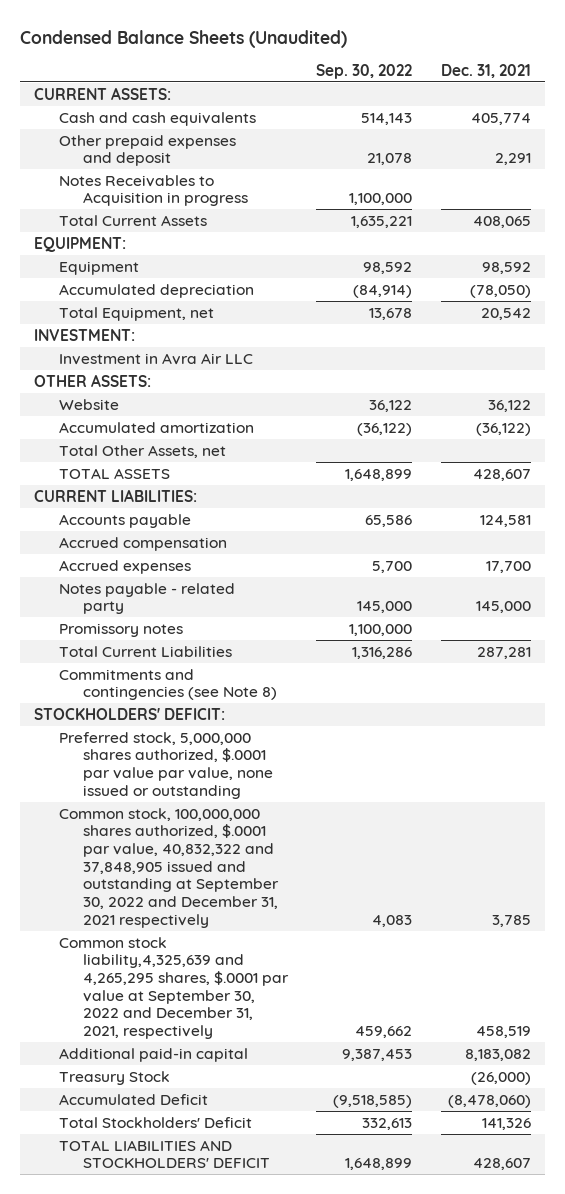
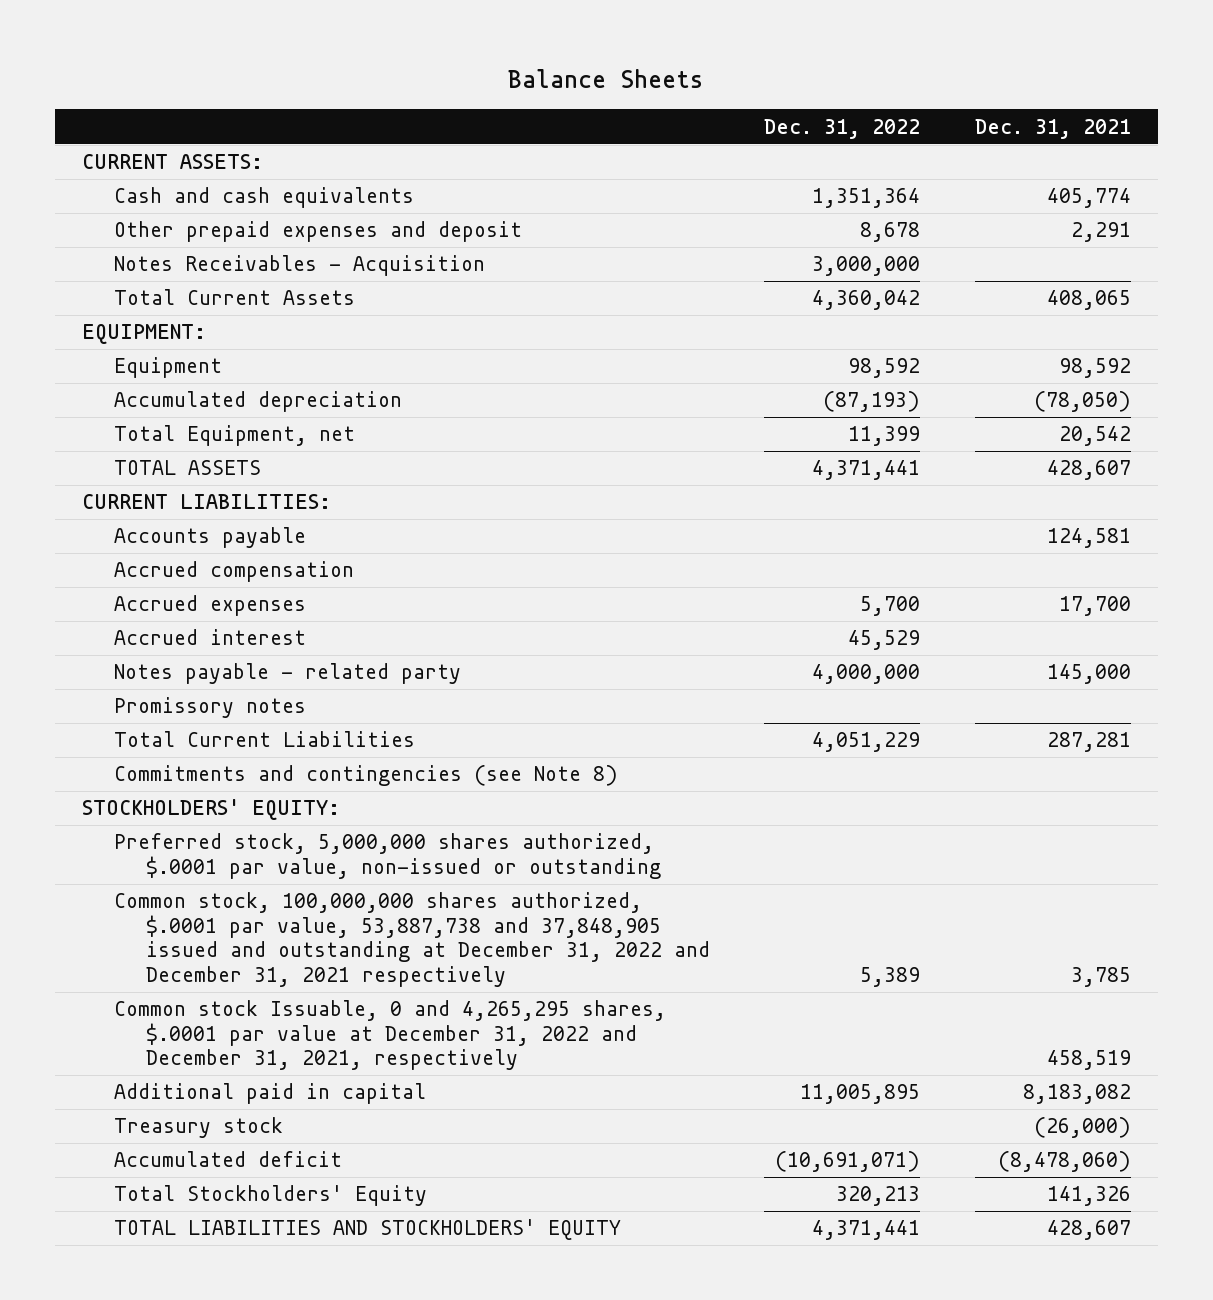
[20,29,348,48] Condensed Balance Sheets (Unaudited) -> [508,69,704,89] Balance Sheets
[316,64,413,80] Sep. 30, 2022 -> none
none -> [764,118,921,139] Dec. 31, 2022
[58,174,248,207] Notes Receivables to Acquisition in progress -> [114,255,486,277] Notes Receivables - Acquisition
[34,328,136,341] INVESTMENT: -> none
[58,352,253,365] Investment in Avra Air LLC -> none
[34,373,152,387] OTHER ASSETS: -> none
[58,398,119,410] Website -> none
[58,421,254,433] Accumulated amortization -> none
[58,444,226,458] Total Other Assets, net -> none
none -> [114,629,307,646] Accrued interest
[34,707,226,720] STOCKHOLDERS' DEFICIT: -> [82,799,341,821] STOCKHOLDERS' EQUITY:
[58,731,273,799] Preferred stock, 5,000,000 shares authorized, $.0001 par value par value, none issued or outstanding -> [114,833,661,879] Preferred stock, 5,000,000 shares authorized, $.0001 par value, non-issued or outstanding
[58,807,279,928] Common stock, 100,000,000 shares authorized, $.0001 par value, 40,832,322 and 37,848,905 issued and outstanding at September 30, 2022 and December 31, 2021 respectively -> [114,892,710,987] Common stock, 100,000,000 shares authorized, $.0001 par value, 53,887,738 and 37,848,905 issued and outstanding at December 31, 2022 and December 31, 2021 respectively
[58,936,289,1040] Common stock liability,4,325,639 and 4,265,295 shares, $.0001 par value at September 30, 2022 and December 31, 2021, respectively -> [114,1000,667,1071] Common stock Issuable, 0 and 4,265,295 shares, $.0001 par value at December 31, 2022 and December 31, 2021, respectively
[58,1047,248,1062] Additional paid-in capital -> [114,1083,427,1105] Additional paid in capital
[58,1070,170,1085] Treasury Stock -> [114,1117,284,1139] Treasury stock
[58,1093,208,1105] Accumulated Deficit -> [114,1151,343,1168] Accumulated deficit
[58,1116,252,1128] Total Stockholders' Deficit -> [114,1185,428,1207] Total Stockholders' Equity
[58,1139,270,1169] TOTAL LIABILITIES AND STOCKHOLDERS' DEFICIT -> [114,1219,622,1241] TOTAL LIABILITIES AND STOCKHOLDERS' EQUITY

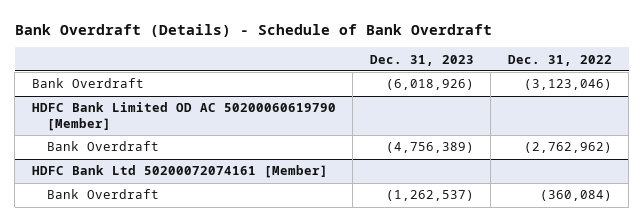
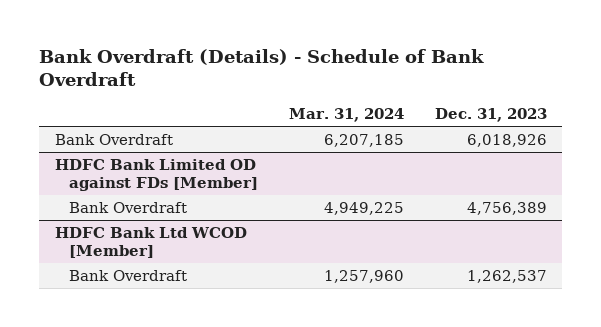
[507,54,612,66] Dec. 31, 2022 -> none
none -> [288,108,404,123] Mar. 31, 2024
[385,79,474,91] (6,018,926) -> [466,133,547,147] 6,018,926
[31,102,336,131] HDFC Bank Limited OD AC 50200060619790 [Member] -> [54,158,258,191] HDFC Bank Limited OD against FDs [Member]
[385,142,474,154] (4,756,389) -> [466,201,547,215] 4,756,389
[31,165,328,179] HDFC Bank Ltd 50200072074161 [Member] -> [54,226,247,258] HDFC Bank Ltd WCOD [Member]
[385,190,474,202] (1,262,537) -> [466,269,547,283] 1,262,537

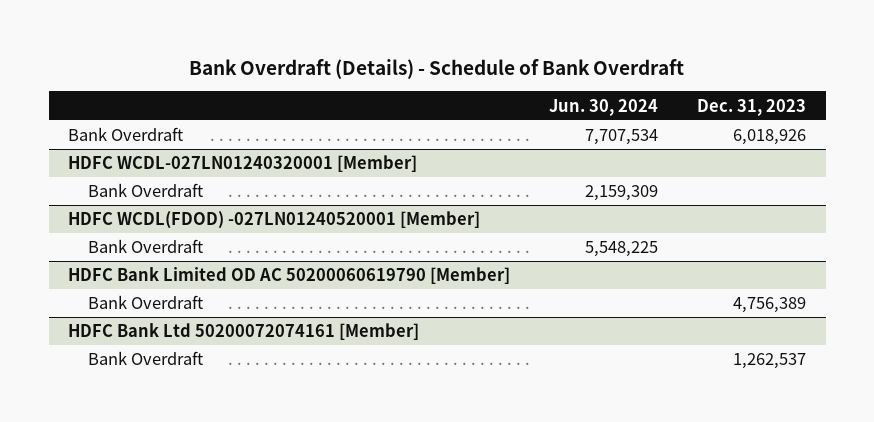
[288,108,404,123] Mar. 31, 2024 -> none
none -> [549,98,659,116] Jun. 30, 2024
none -> [68,155,418,173] HDFC WCDL-027LN01240320001 [Member]
none -> [87,183,203,198] Bank Overdraft
none -> [68,211,481,230] HDFC WCDL(FDOD) -027LN01240520001 [Member]
none -> [87,239,203,254] Bank Overdraft
[54,158,258,191] HDFC Bank Limited OD against FDs [Member] -> [68,267,511,285] HDFC Bank Limited OD AC 50200060619790 [Member]
[54,226,247,258] HDFC Bank Ltd WCOD [Member] -> [68,323,420,341] HDFC Bank Ltd 50200072074161 [Member]

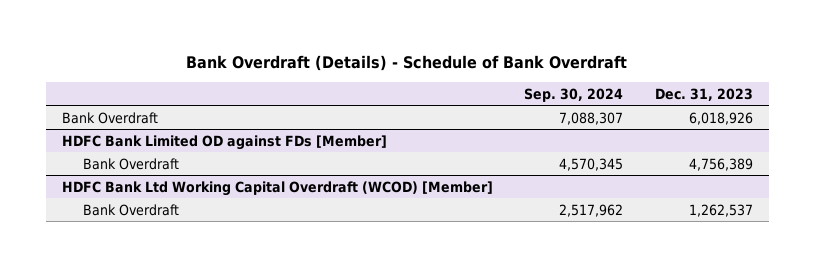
[549,98,659,116] Jun. 30, 2024 -> none
none -> [524,87,624,102] Sep. 30, 2024
[68,155,418,173] HDFC WCDL-027LN01240320001 [Member] -> none
[87,183,203,198] Bank Overdraft -> none
[68,211,481,230] HDFC WCDL(FDOD) -027LN01240520001 [Member] -> none
[87,239,203,254] Bank Overdraft -> none
[68,267,511,285] HDFC Bank Limited OD AC 50200060619790 [Member] -> [61,134,387,150] HDFC Bank Limited OD against FDs [Member]
[68,323,420,341] HDFC Bank Ltd 50200072074161 [Member] -> [61,180,493,196] HDFC Bank Ltd Working Capital Overdraft (WCOD) [Member]

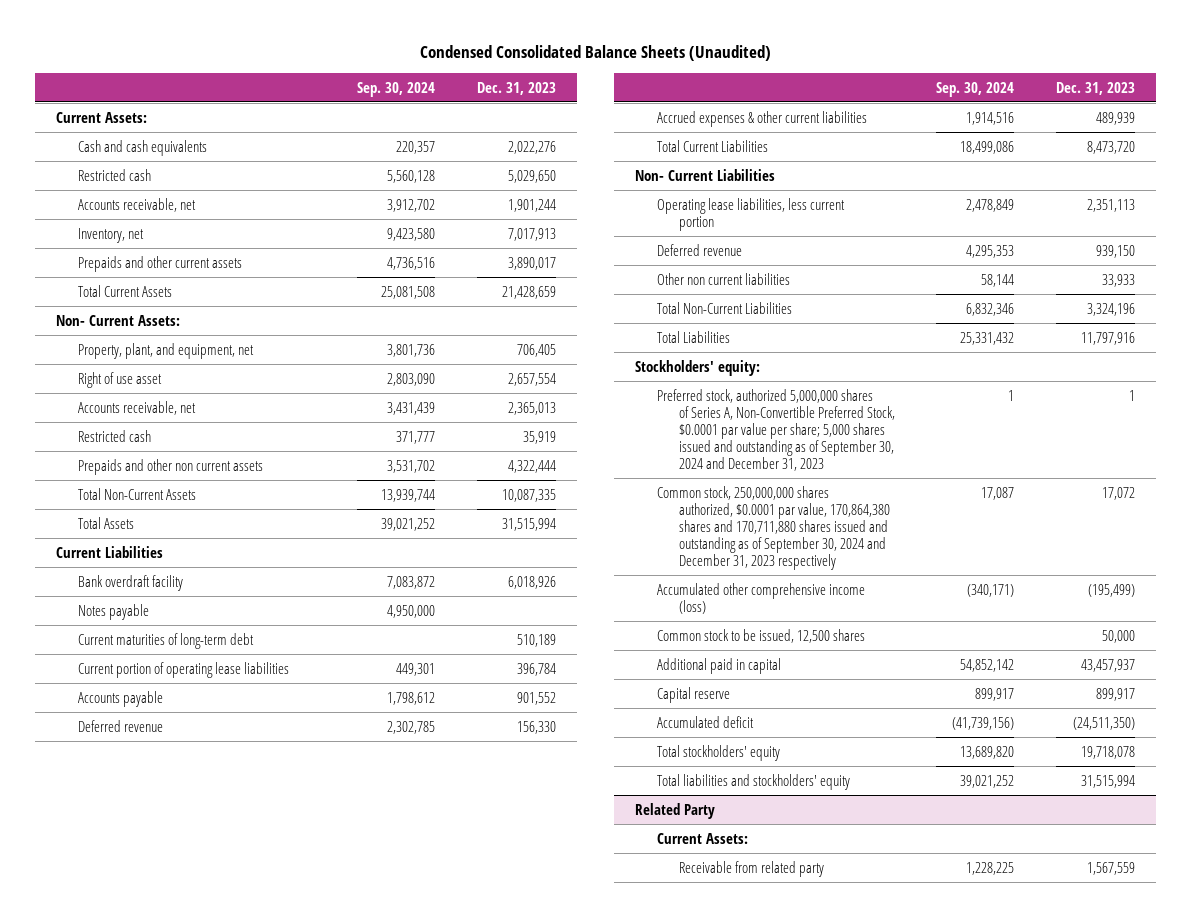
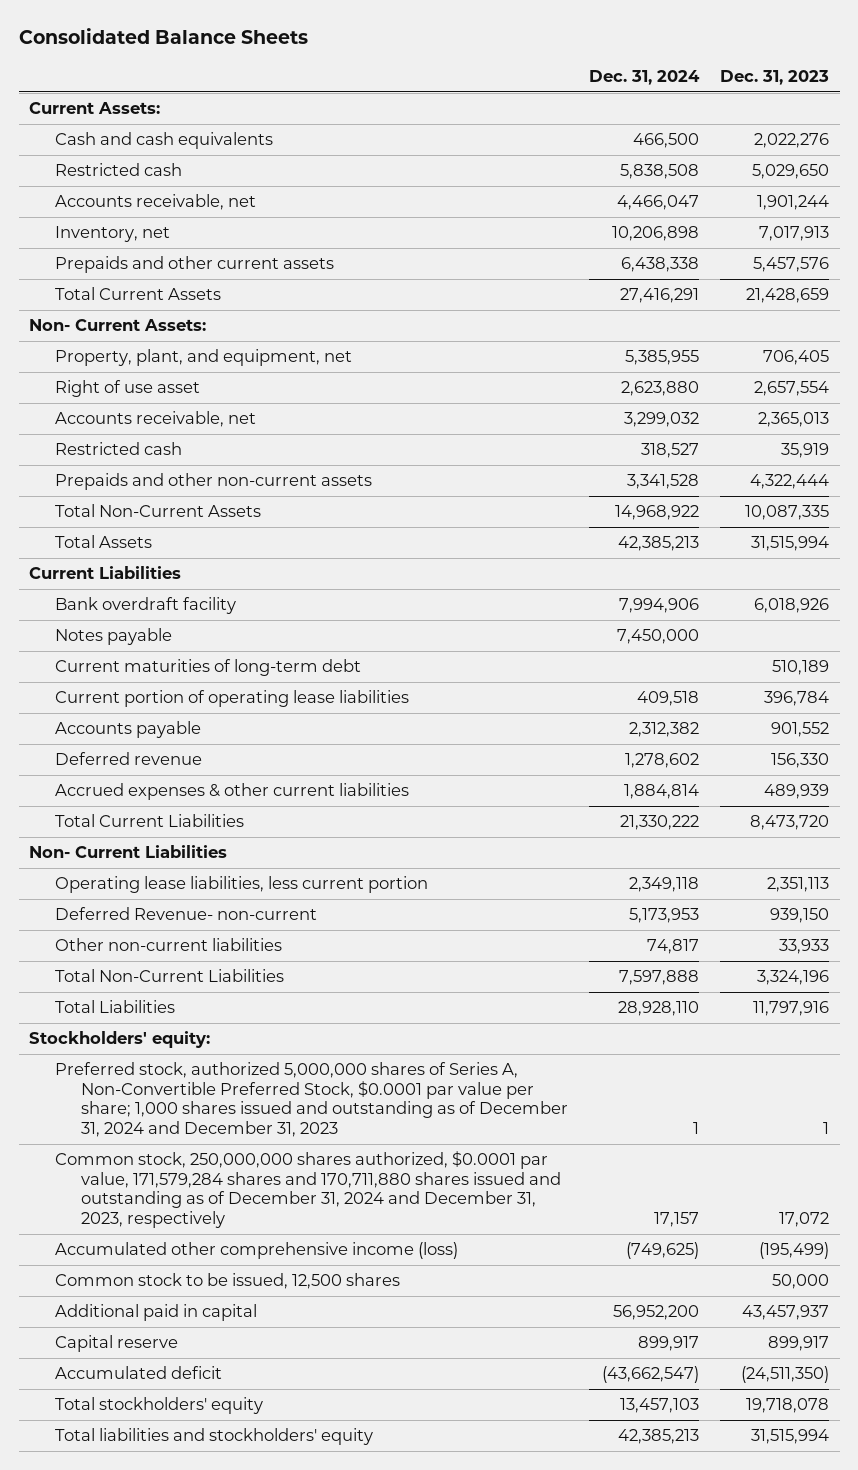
[419,45,771,62] Condensed Consolidated Balance Sheets (Unaudited) -> [18,28,308,45] Consolidated Balance Sheets
[357,81,436,97] Sep. 30, 2024 -> none
none -> [589,70,701,86] Dec. 31, 2024
[508,256,557,270] 3,890,017 -> [753,257,830,273] 5,457,576
[77,458,263,475] Prepaids and other non current assets -> [55,473,373,491] Prepaids and other non-current assets
[656,243,742,256] Deferred revenue -> [55,907,318,921] Deferred Revenue- non-current
[656,272,790,285] Other non current liabilities -> [55,938,283,952] Other non-current liabilities
[656,388,895,472] Preferred stock, authorized 5,000,000 shares of Series A, Non-Convertible Preferred Stock, $0.0001 par value per share; 5,000 shares issued and outstanding as of September 30, 2024 and December 31, 2023 -> [55,1062,569,1138] Preferred stock, authorized 5,000,000 shares of Series A, Non-Convertible Preferred Stock, $0.0001 par value per share; 1,000 shares issued and outstanding as of December 31, 2024 and December 31, 2023
[656,485,890,571] Common stock, 250,000,000 shares authorized, $0.0001 par value, 170,864,380 shares and 170,711,880 shares issued and outstanding as of September 30, 2024 and December 31, 2023 respectively -> [55,1151,562,1229] Common stock, 250,000,000 shares authorized, $0.0001 par value, 171,579,284 shares and 170,711,880 shares issued and outstanding as of December 31, 2024 and December 31, 2023, respectively
[634,802,715,819] Related Party -> none
[656,832,748,844] Current Assets: -> none
[678,860,824,877] Receivable from related party -> none

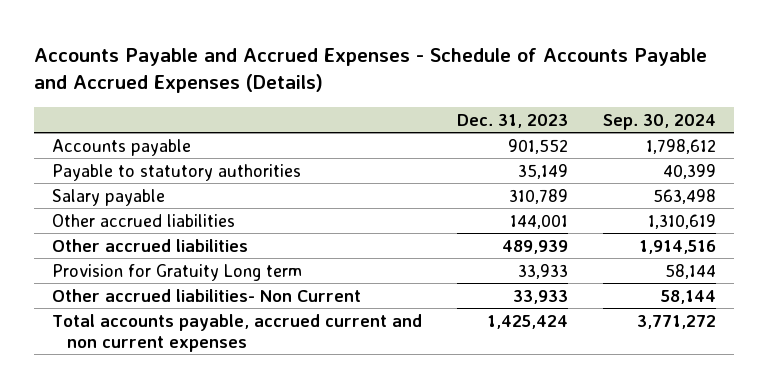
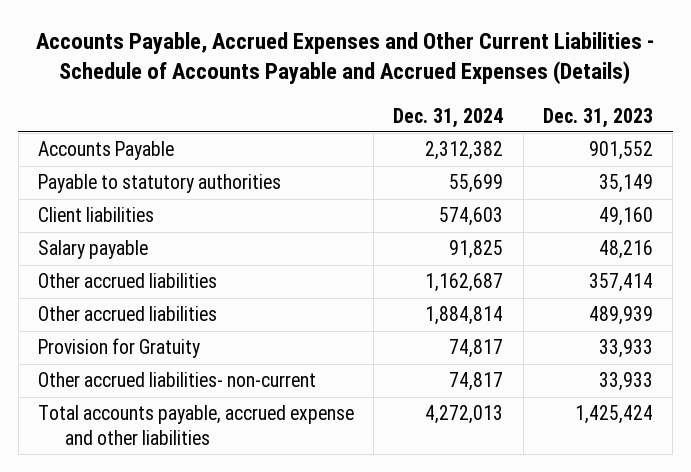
[33,47,707,94] Accounts Payable and Accrued Expenses - Schedule of Accounts Payable and Accrued Expenses (Details) -> [36,31,655,85] Accounts Payable, Accrued Expenses and Other Current Liabilities - Schedule of Accounts Payable and Accrued Expenses (Details)
[603,113,717,130] Sep. 30, 2024 -> none
none -> [393,107,504,128] Dec. 31, 2024
[51,138,191,156] Accounts payable -> [37,141,174,161] Accounts Payable
none -> [37,207,154,223] Client liabilities
[508,188,568,204] 310,789 -> [598,240,653,260] 48,216
[509,213,568,229] 144,001 -> [588,273,653,293] 357,414
[51,263,302,281] Provision for Gratuity Long term -> [37,338,200,359] Provision for Gratuity
[51,288,361,302] Other accrued liabilities- Non Current -> [37,372,316,388] Other accrued liabilities- non-current
[51,313,422,352] Total accounts payable, accrued current and non current expenses -> [37,405,354,445] Total accounts payable, accrued expense and other liabilities

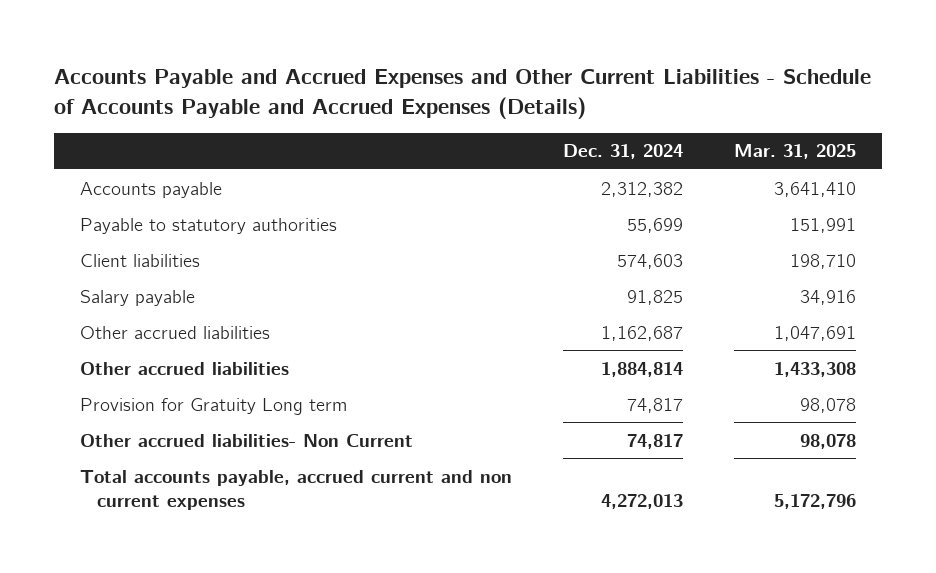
[36,31,655,85] Accounts Payable, Accrued Expenses and Other Current Liabilities - Schedule of Accounts Payable and Accrued Expenses (Details) -> [54,68,872,119] Accounts Payable and Accrued Expenses and Other Current Liabilities - Schedule of Accounts Payable and Accrued Expenses (Details)
[542,107,653,128] Dec. 31, 2023 -> none
none -> [734,144,857,160] Mar. 31, 2025
[37,141,174,161] Accounts Payable -> [79,181,222,198] Accounts payable
[37,338,200,359] Provision for Gratuity -> [79,397,347,415] Provision for Gratuity Long term
[37,372,316,388] Other accrued liabilities- non-current -> [79,433,413,447] Other accrued liabilities- Non Current
[37,405,354,445] Total accounts payable, accrued expense and other liabilities -> [79,469,512,511] Total accounts payable, accrued current and non current expenses

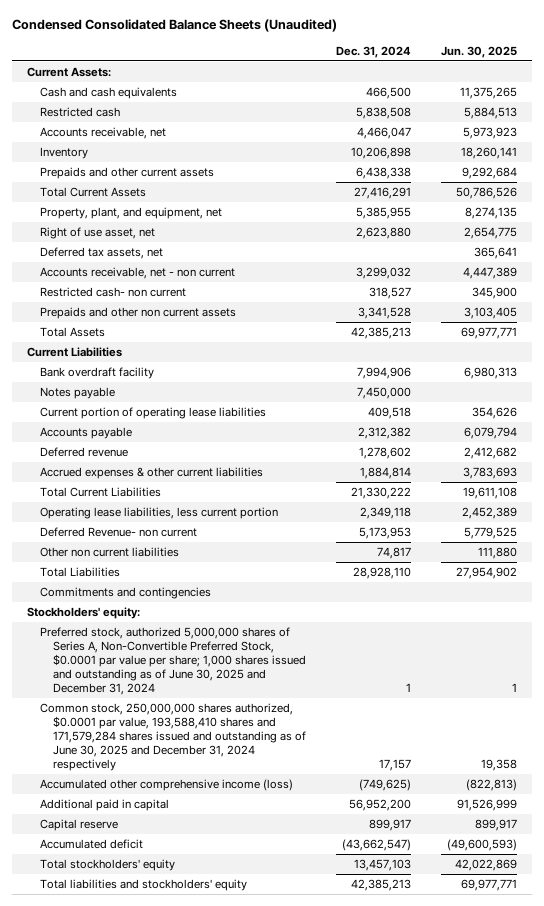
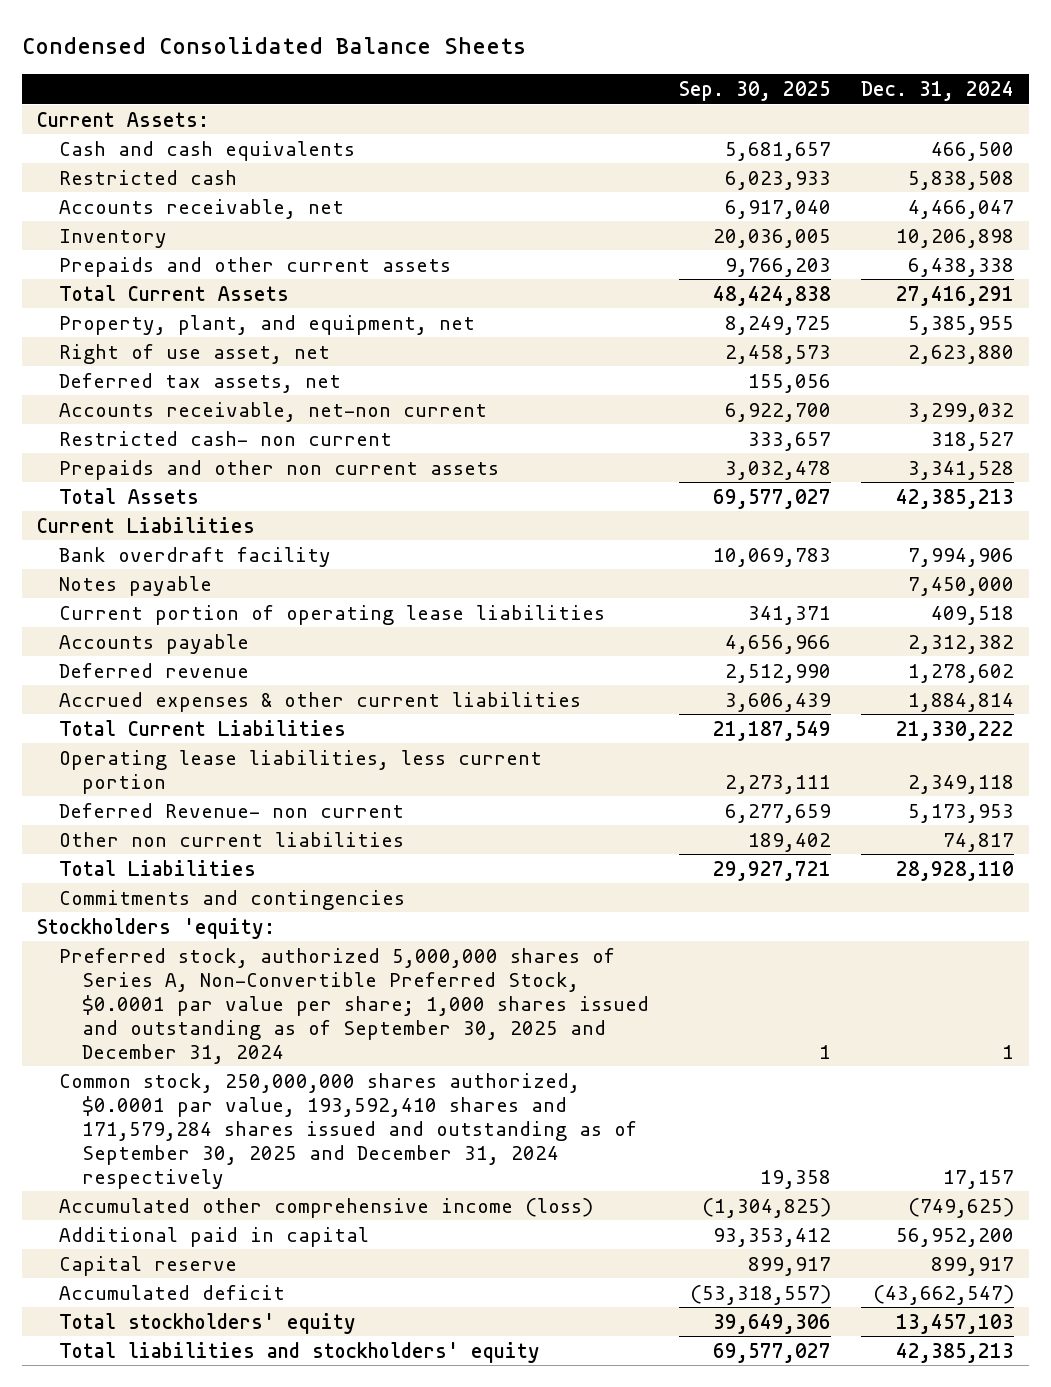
[11,19,337,33] Condensed Consolidated Balance Sheets (Unaudited) -> [21,36,526,54] Condensed Consolidated Balance Sheets
[441,45,518,58] Jun. 30, 2025 -> none
none -> [679,81,832,102] Sep. 30, 2025
[39,267,235,280] Accounts receivable, net - non current -> [59,401,488,422] Accounts receivable, net-non current
[26,607,140,620] Stockholders' equity: -> [36,917,275,939] Stockholders 'equity:
[39,627,306,695] Preferred stock, authorized 5,000,000 shares of Series A, Non-Convertible Preferred Stock, $0.0001 par value per share; 1,000 shares issued and outstanding as of June 30, 2025 and December 31, 2024 -> [59,947,649,1064] Preferred stock, authorized 5,000,000 shares of Series A, Non-Convertible Preferred Stock, $0.0001 par value per share; 1,000 shares issued and outstanding as of September 30, 2025 and December 31, 2024
[39,703,306,771] Common stock, 250,000,000 shares authorized, $0.0001 par value, 193,588,410 shares and 171,579,284 shares issued and outstanding as of June 30, 2025 and December 31, 2024 respectively -> [59,1072,637,1189] Common stock, 250,000,000 shares authorized, $0.0001 par value, 193,592,410 shares and 171,579,284 shares issued and outstanding as of September 30, 2025 and December 31, 2024 respectively

